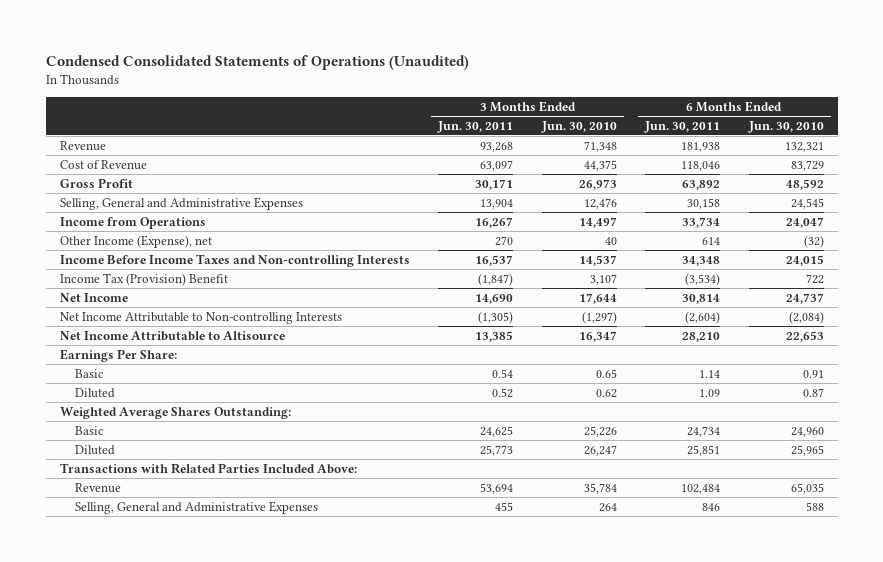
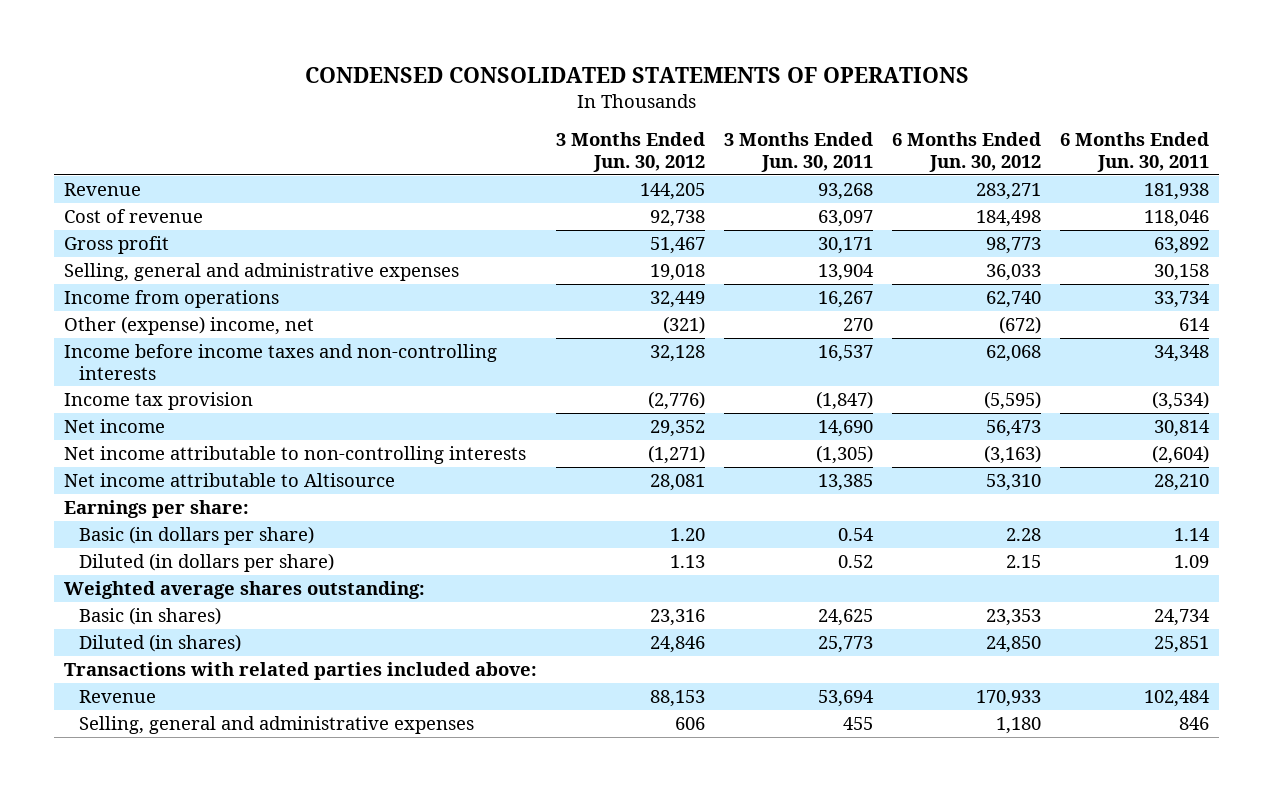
[45,55,469,71] Condensed Consolidated Statements of Operations (Unaudited) -> [304,66,969,83] CONDENSED CONSOLIDATED STATEMENTS OF OPERATIONS
[540,120,617,133] Jun. 30, 2010 -> none
[747,120,824,133] Jun. 30, 2010 -> none
none -> [555,132,705,172] 3 Months Ended Jun. 30, 2012
none -> [892,132,1042,172] 6 Months Ended Jun. 30, 2012
[59,159,147,170] Cost of Revenue -> [63,209,203,224] Cost of revenue
[59,177,133,188] Gross Profit -> [63,236,169,255] Gross profit
[59,196,303,210] Selling, General and Administrative Expenses -> [63,263,459,282] Selling, general and administrative expenses
[59,216,206,229] Income from Operations -> [63,290,279,309] Income from operations
[59,234,212,248] Other Income (Expense), net -> [63,316,314,336] Other (expense) income, net
[59,253,410,267] Income Before Income Taxes and Non-controlling Interests -> [63,344,497,380] Income before income taxes and non-controlling interests
[59,272,228,286] Income Tax (Provision) Benefit -> [63,392,253,411] Income tax provision
[59,292,128,302] Net Income -> [63,419,165,434] Net income
[59,311,342,324] Net Income Attributable to Non-controlling Interests -> [63,446,526,465] Net income attributable to non-controlling interests
[59,330,285,341] Net Income Attributable to Altisource -> [63,473,395,488] Net income attributable to Altisource
[59,348,177,362] Earnings Per Share: -> [63,500,249,519] Earnings per share:
[74,368,104,378] Basic -> [78,526,314,546] Basic (in dollars per share)
[74,387,115,398] Diluted -> [78,553,334,573] Diluted (in dollars per share)
[59,406,291,419] Weighted Average Shares Outstanding: -> [63,581,425,600] Weighted average shares outstanding:
[74,425,104,435] Basic -> [78,607,221,626] Basic (in shares)
[74,444,115,455] Diluted -> [78,634,241,653] Diluted (in shares)
[59,462,357,474] Transactions with Related Parties Included Above: -> [63,662,537,681] Transactions with related parties included above:
[74,500,318,514] Selling, General and Administrative Expenses -> [78,716,474,735] Selling, general and administrative expenses

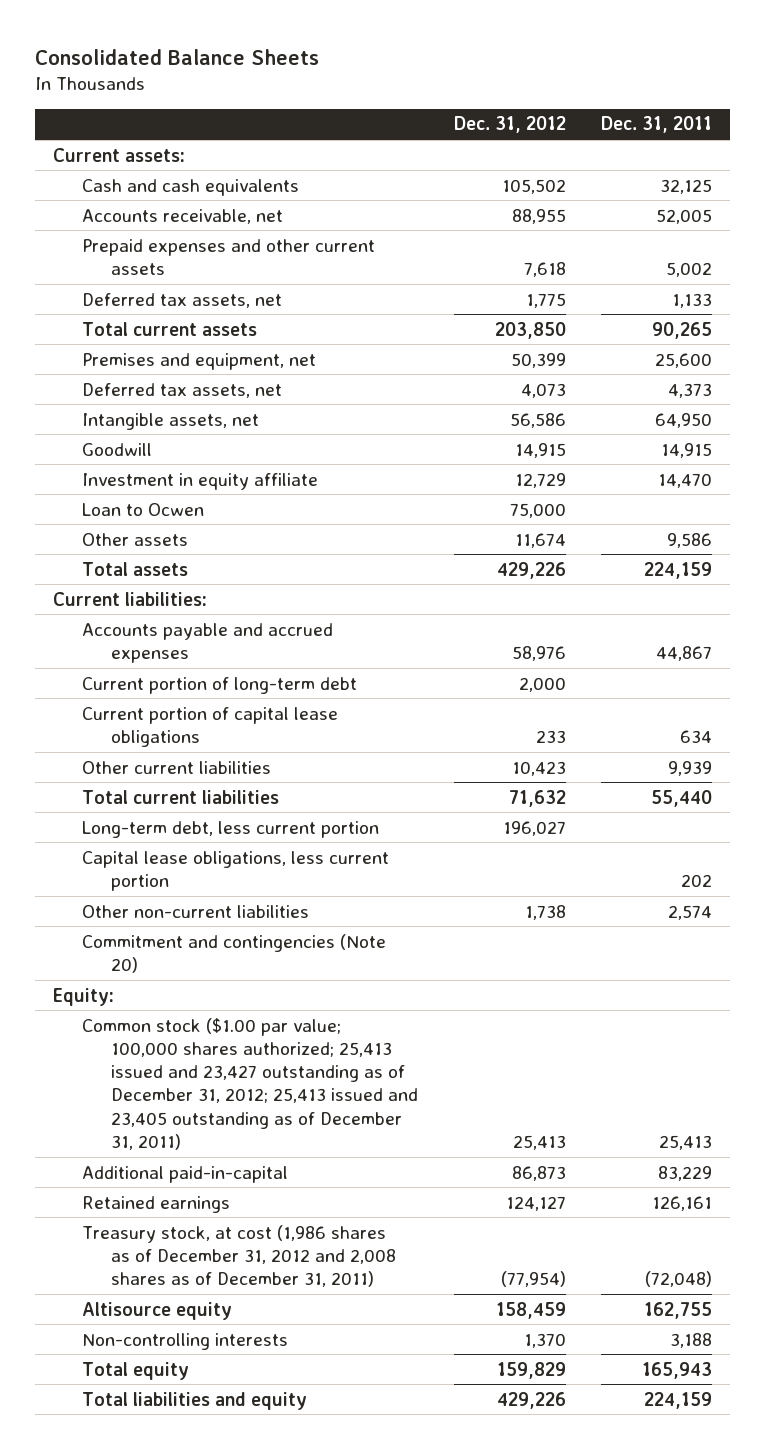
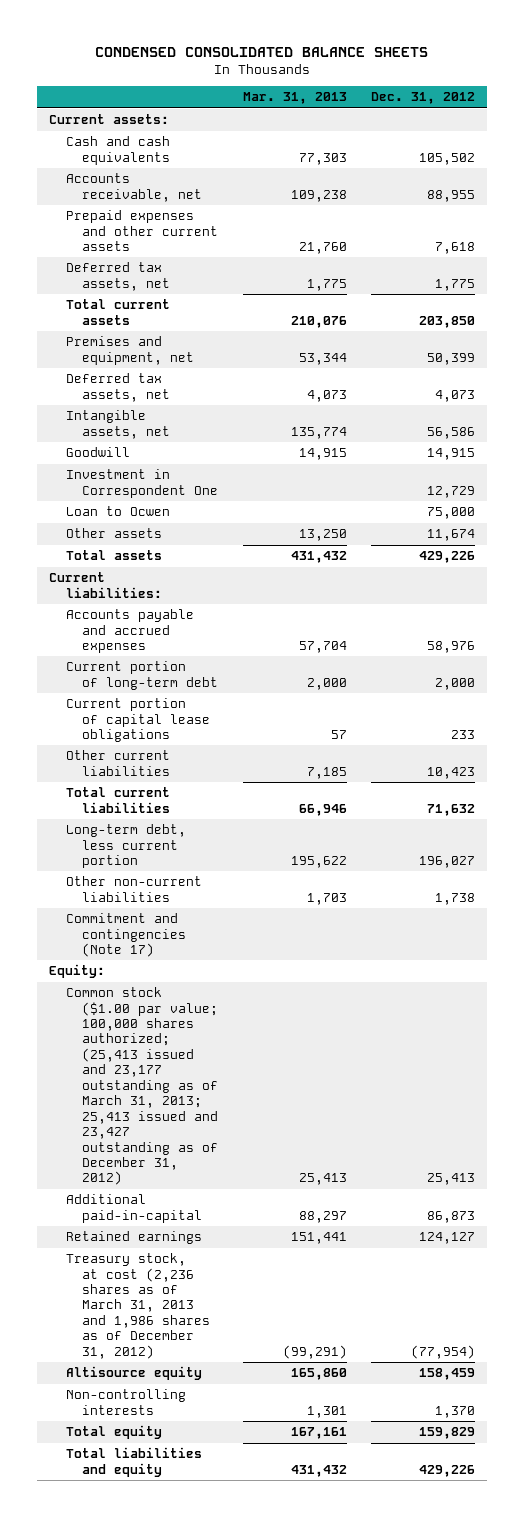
[35,48,320,65] Consolidated Balance Sheets -> [95,46,429,57] CONDENSED CONSOLIDATED BALANCE SHEETS
[601,116,713,134] Dec. 31, 2011 -> none
none -> [242,92,347,105] Mar. 31, 2013
[82,472,319,490] Investment in equity affiliate -> [65,469,219,498] Investment in Correspondent One
[82,850,390,891] Capital lease obligations, less current portion -> none
[82,933,387,973] Commitment and contingencies (Note 20) -> [65,913,187,958] Commitment and contingencies (Note 17)
[82,1017,418,1150] Common stock ($1.00 par value; 100,000 shares authorized; 25,413 issued and 23,427 outstanding as of December 31, 2012; 25,413 issued and 23,405 outstanding as of December 31, 2011) -> [65,987,219,1186] Common stock ($1.00 par value; 100,000 shares authorized; (25,413 issued and 23,177 outstanding as of March 31, 2013; 25,413 issued and 23,427 outstanding as of December 31, 2012)
[82,1224,396,1288] Treasury stock, at cost (1,986 shares as of December 31, 2012 and 2,008 shares as of December 31, 2011) -> [65,1253,211,1359] Treasury stock, at cost (2,236 shares as of March 31, 2013 and 1,986 shares as of December 31, 2012)

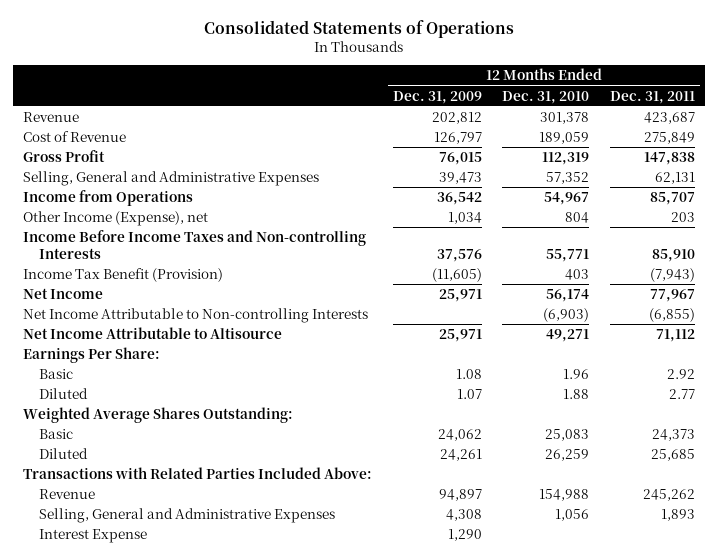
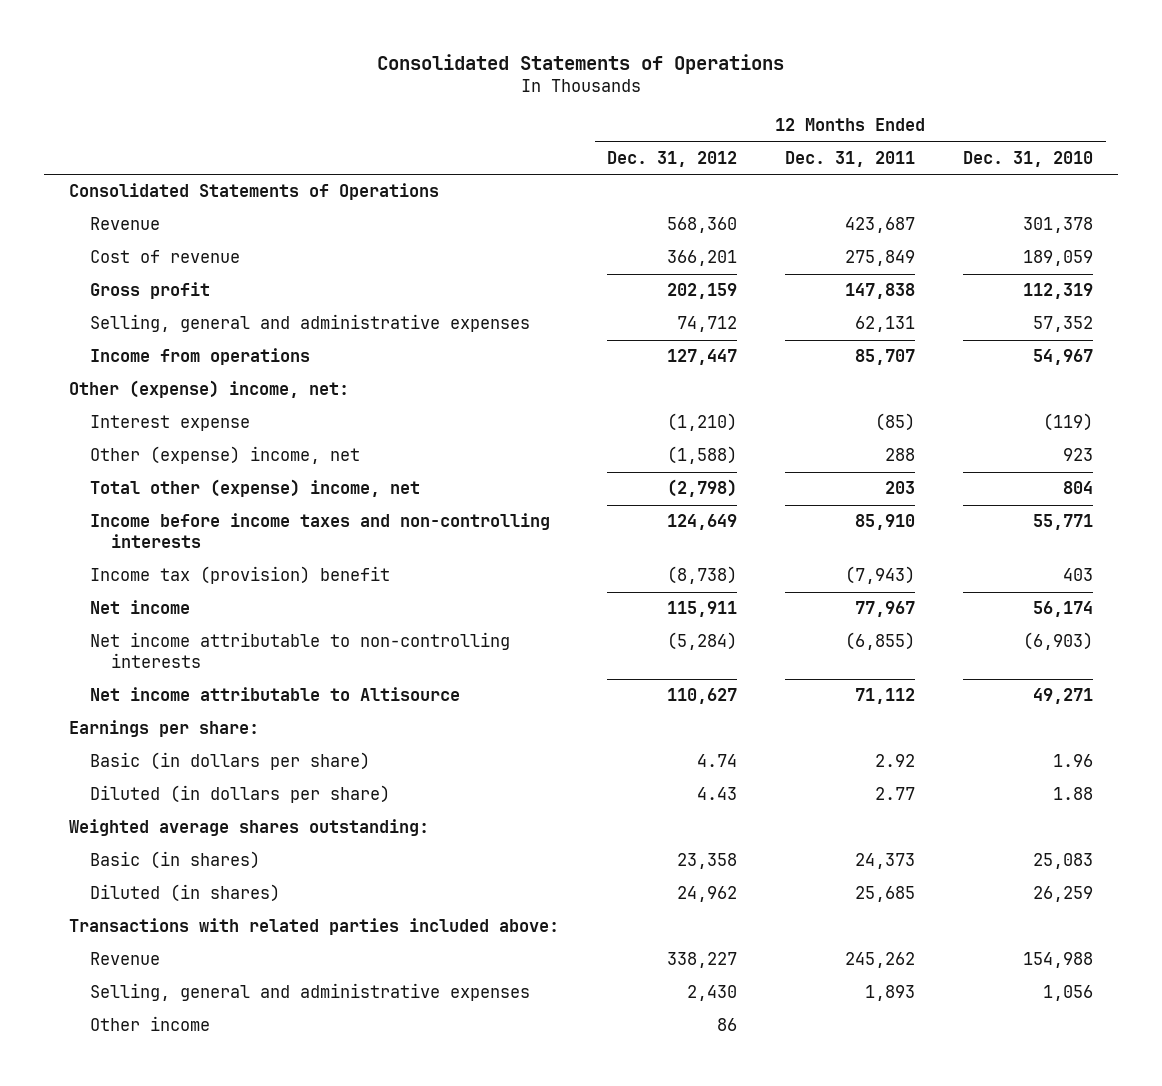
[392,90,482,104] Dec. 31, 2009 -> none
none -> [606,150,737,167] Dec. 31, 2012
none -> [68,183,439,201] Consolidated Statements of Operations
[23,130,127,142] Cost of Revenue -> [89,250,240,264] Cost of revenue
[23,149,106,162] Gross Profit -> [89,282,210,300] Gross profit
[23,170,320,186] Selling, General and Administrative Expenses -> [89,314,530,333] Selling, general and administrative expenses
[23,189,194,206] Income from Operations -> [89,348,310,366] Income from operations
none -> [68,380,349,399] Other (expense) income, net:
none -> [89,415,250,432] Interest expense
none -> [89,446,360,465] Other (expense) income, net
[23,210,209,226] Other Income (Expense), net -> [89,479,420,498] Total other (expense) income, net
[23,229,367,259] Income Before Income Taxes and Non-controlling Interests -> [89,513,550,549] Income before income taxes and non-controlling interests
[23,267,224,282] Income Tax Benefit (Provision) -> [89,566,390,585] Income tax (provision) benefit
[23,287,104,299] Net Income -> [89,600,190,615] Net income
[23,307,369,323] Net Income Attributable to Non-controlling Interests -> [89,632,510,669] Net income attributable to non-controlling interests
[23,326,283,339] Net Income Attributable to Altisource -> [89,687,460,702] Net income attributable to Altisource
[23,346,161,363] Earnings Per Share: -> [68,720,259,738] Earnings per share:
[39,368,74,379] Basic -> [89,752,370,771] Basic (in dollars per share)
[39,387,89,399] Diluted -> [89,785,390,804] Diluted (in dollars per share)
[23,406,294,423] Weighted Average Shares Outstanding: -> [68,819,429,837] Weighted average shares outstanding:
[39,428,74,439] Basic -> [89,851,260,870] Basic (in shares)
[39,447,89,459] Diluted -> [89,884,280,903] Diluted (in shares)
[23,466,373,479] Transactions with Related Parties Included Above: -> [68,918,559,936] Transactions with related parties included above:
[39,528,148,543] Interest Expense -> none
[39,507,336,523] Selling, General and Administrative Expenses -> [89,983,530,1002] Selling, general and administrative expenses
none -> [89,1016,210,1032] Other income

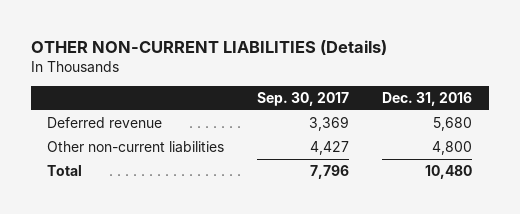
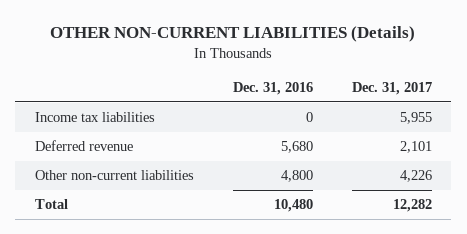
[257,92,350,107] Sep. 30, 2017 -> none
none -> [351,81,432,95] Dec. 31, 2017
none -> [34,112,155,123] Income tax liabilities

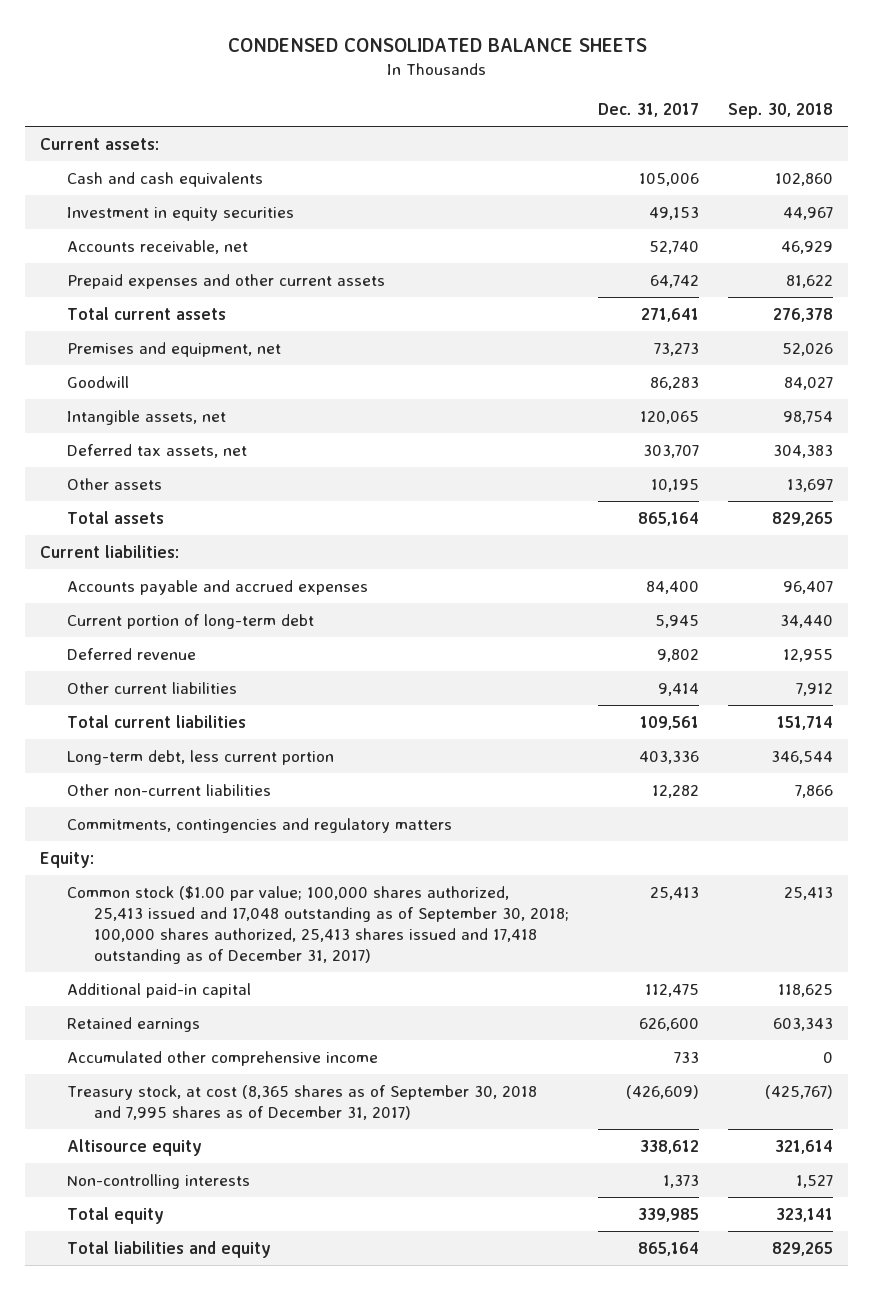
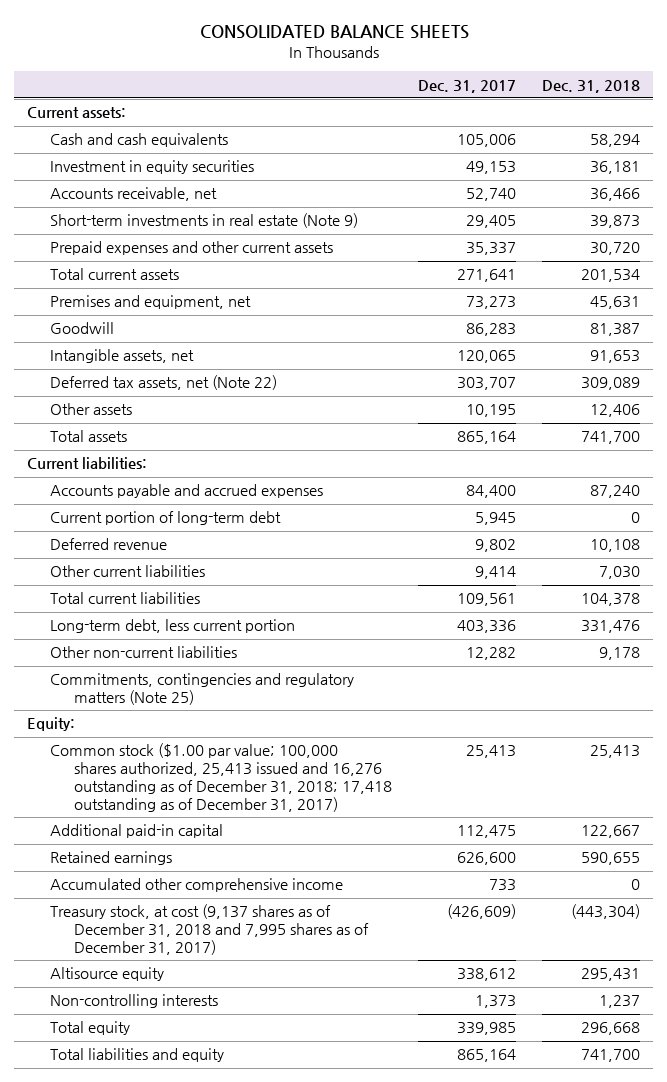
[227,38,647,53] CONDENSED CONSOLIDATED BALANCE SHEETS -> [199,24,469,39] CONSOLIDATED BALANCE SHEETS
[728,103,834,120] Sep. 30, 2018 -> none
none -> [541,79,640,93] Dec. 31, 2018
none -> [50,213,359,229] Short-term investments in real estate (Note 9)
[649,274,699,288] 64,742 -> [465,242,516,256] 35,337
[66,443,247,458] Deferred tax assets, net -> [50,375,278,391] Deferred tax assets, net (Note 22)
[66,817,452,833] Commitments, contingencies and regulatory matters -> [50,673,355,706] Commitments, contingencies and regulatory matters (Note 25)
[66,885,569,964] Common stock ($1.00 par value; 100,000 shares authorized, 25,413 issued and 17,048 outstanding as of September 30, 2018; 100,000 shares authorized, 25,413 shares issued and 17,418 outstanding as of December 31, 2017) -> [50,743,392,812] Common stock ($1.00 par value; 100,000 shares authorized, 25,413 issued and 16,276 outstanding as of December 31, 2018; 17,418 outstanding as of December 31, 2017)
[66,1084,537,1120] Treasury stock, at cost (8,365 shares as of September 30, 2018 and 7,995 shares as of December 31, 2017) -> [50,904,369,955] Treasury stock, at cost (9,137 shares as of December 31, 2018 and 7,995 shares as of December 31, 2017)

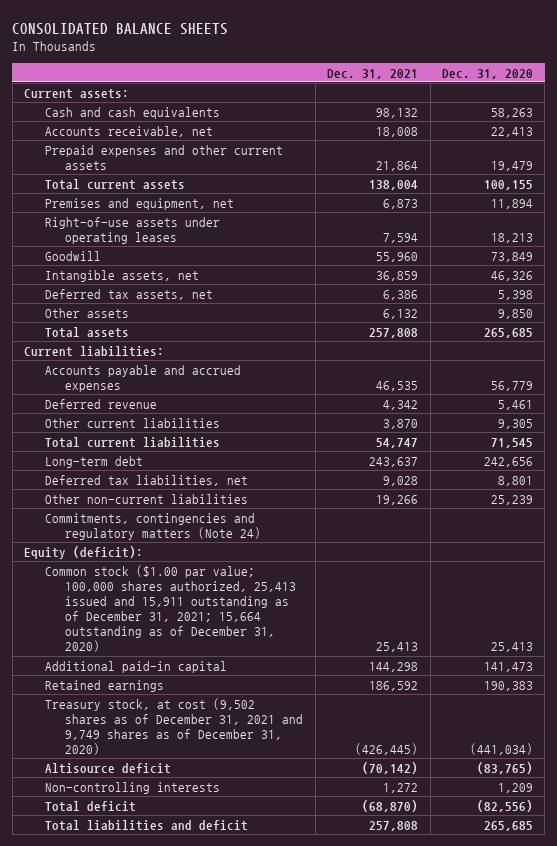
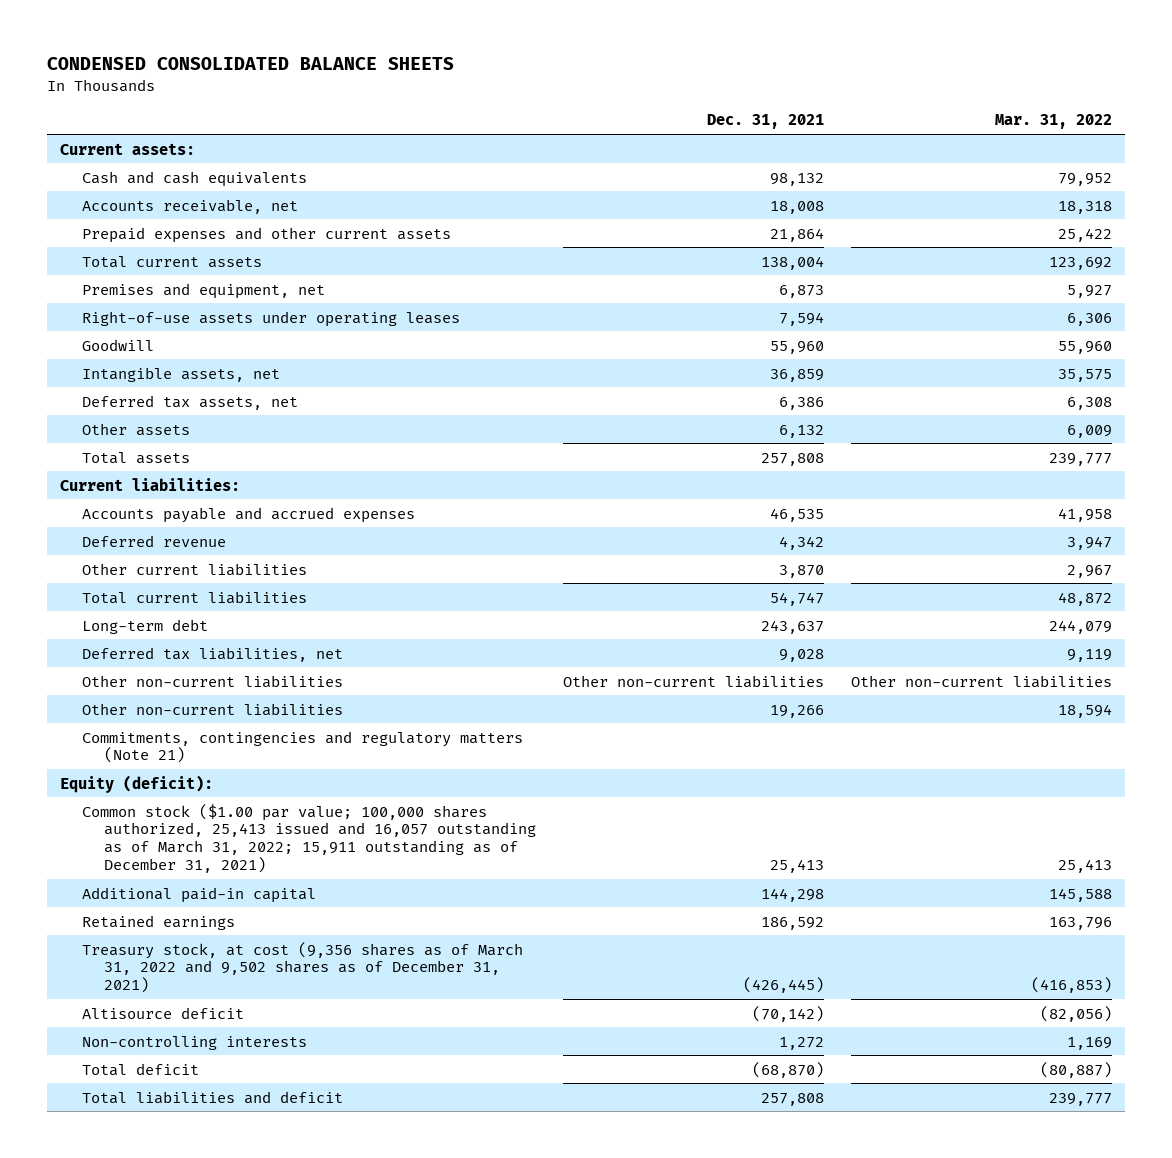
[12,22,229,35] CONSOLIDATED BALANCE SHEETS -> [46,57,454,71] CONDENSED CONSOLIDATED BALANCE SHEETS
[442,68,534,79] Dec. 31, 2020 -> none
none -> [994,114,1112,130] Mar. 31, 2022
none -> [81,674,343,688] Other non-current liabilities
[44,512,262,540] Commitments, contingencies and regulatory matters (Note 24) -> [81,730,523,764] Commitments, contingencies and regulatory matters (Note 21)
[44,564,297,653] Common stock ($1.00 par value; 100,000 shares authorized, 25,413 issued and 15,911 outstanding as of December 31, 2021; 15,664 outstanding as of December 31, 2020) -> [81,803,536,873] Common stock ($1.00 par value; 100,000 shares authorized, 25,413 issued and 16,057 outstanding as of March 31, 2022; 15,911 outstanding as of December 31, 2021)
[44,697,304,756] Treasury stock, at cost (9,502 shares as of December 31, 2021 and 9,749 shares as of December 31, 2020) -> [81,941,523,994] Treasury stock, at cost (9,356 shares as of March 31, 2022 and 9,502 shares as of December 31, 2021)

